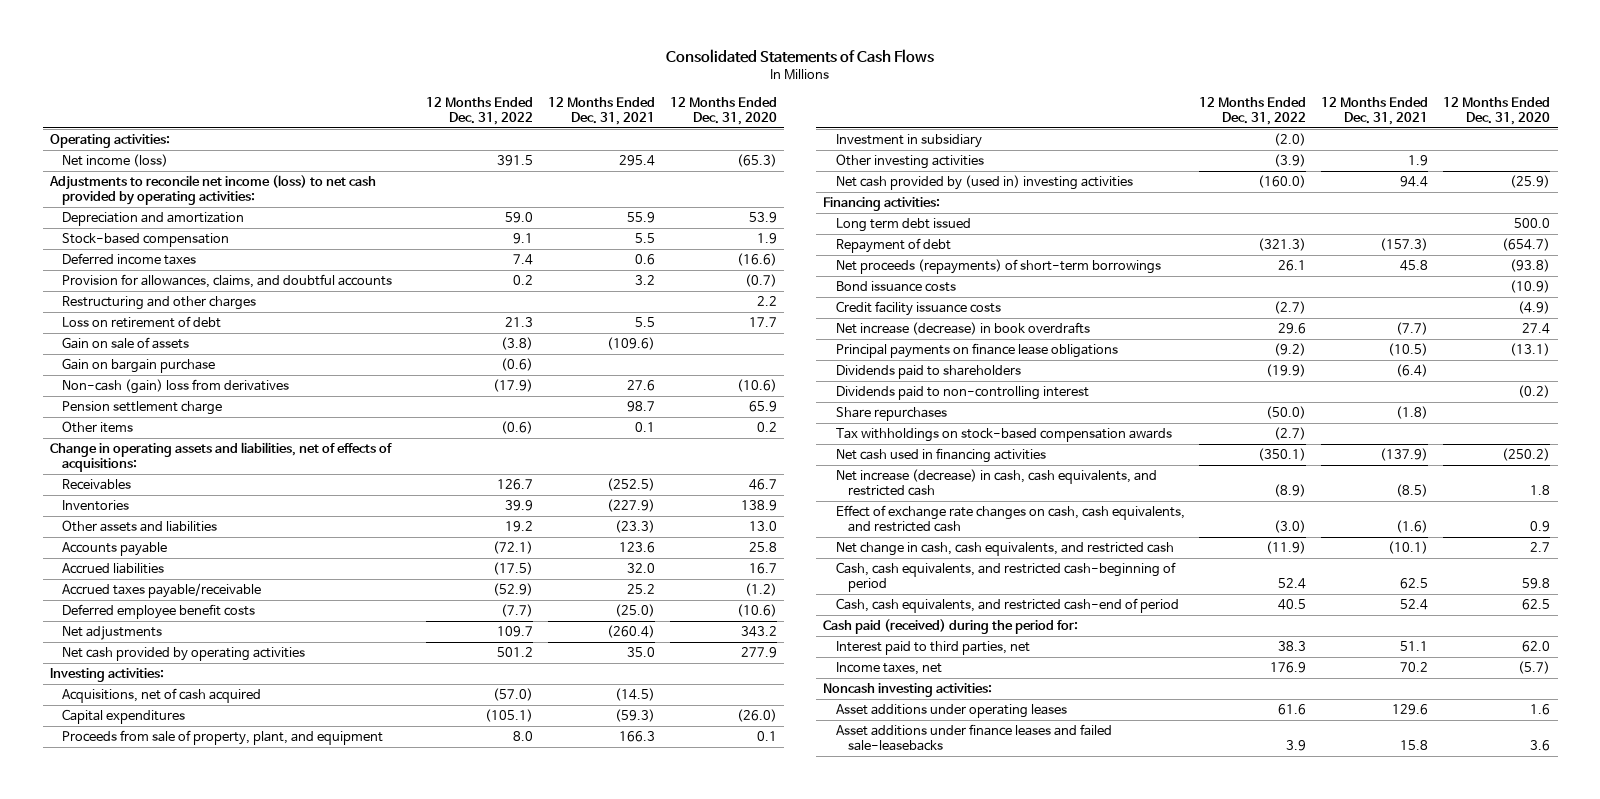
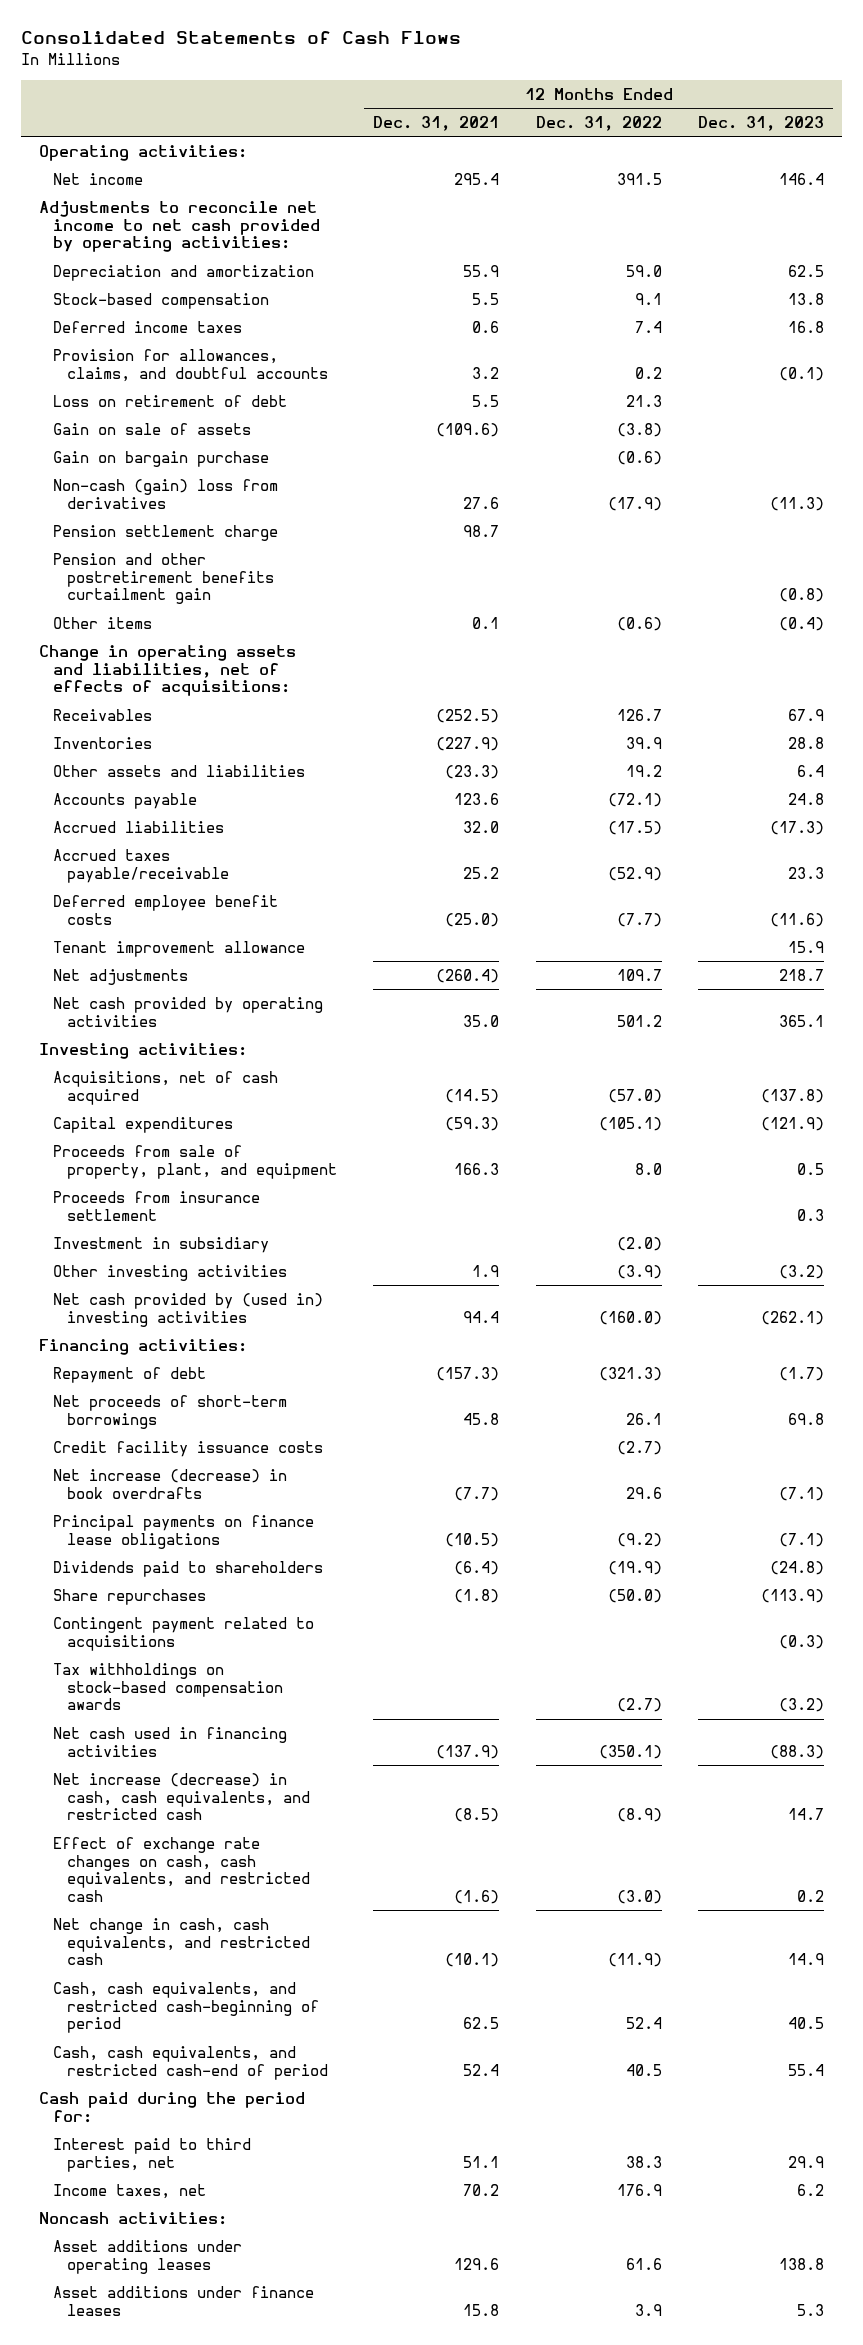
[669,96,777,125] 12 Months Ended Dec. 31, 2020 -> none
none -> [697,115,824,131] Dec. 31, 2023
[62,154,169,168] Net income (loss) -> [53,172,144,185] Net income
[49,175,377,205] Adjustments to reconcile net income (loss) to net cash provided by operating activities: -> [38,200,321,253] Adjustments to reconcile net income to net cash provided by operating activities:
[62,296,257,311] Restructuring and other charges -> none
none -> [53,552,275,605] Pension and other postretirement benefits curtailment gain
none -> [53,940,306,957] Tenant improvement allowance
none -> [53,1190,261,1221] Proceeds from insurance settlement
[835,218,971,233] Long term debt issued -> none
[835,281,956,293] Bond issuance costs -> none
[835,259,1161,275] Net proceeds (repayments) of short-term borrowings -> [53,1394,288,1429] Net proceeds of short-term borrowings
[835,386,1089,401] Dividends paid to non-controlling interest -> none
none -> [53,1616,315,1651] Contingent payment related to acquisitions
[823,619,1079,635] Cash paid (received) during the period for: -> [38,2091,305,2123] Cash paid during the period for:
[823,683,993,698] Noncash investing activities: -> [38,2211,227,2225] Noncash activities:
[835,724,1112,751] Asset additions under finance leases and failed sale-leasebacks -> [53,2285,315,2316] Asset additions under finance leases

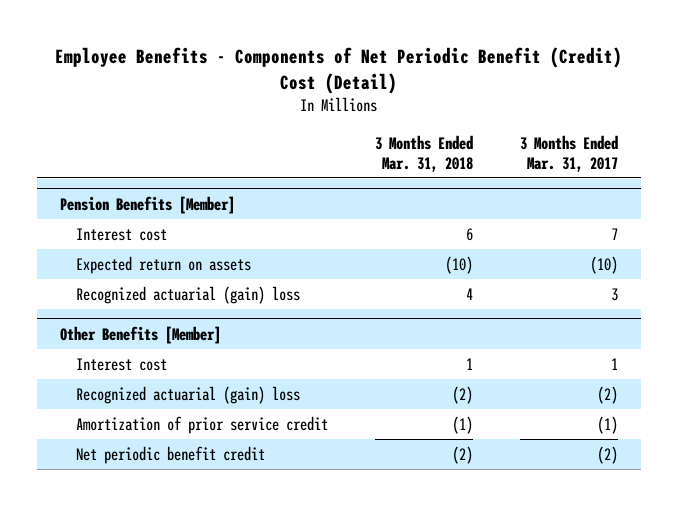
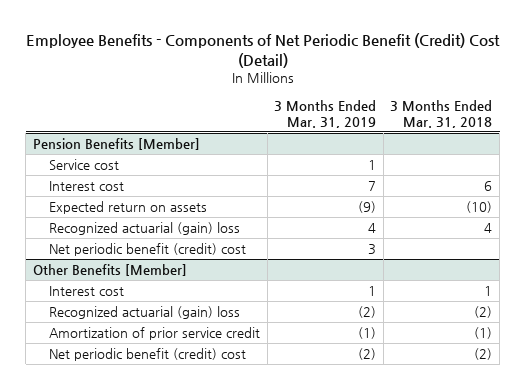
[519,135,618,172] 3 Months Ended Mar. 31, 2017 -> none
none -> [274,99,377,128] 3 Months Ended Mar. 31, 2019
none -> [48,159,119,171] Service cost
none -> [48,243,246,257] Net periodic benefit (credit) cost
[76,445,266,464] Net periodic benefit credit -> [48,348,246,362] Net periodic benefit (credit) cost

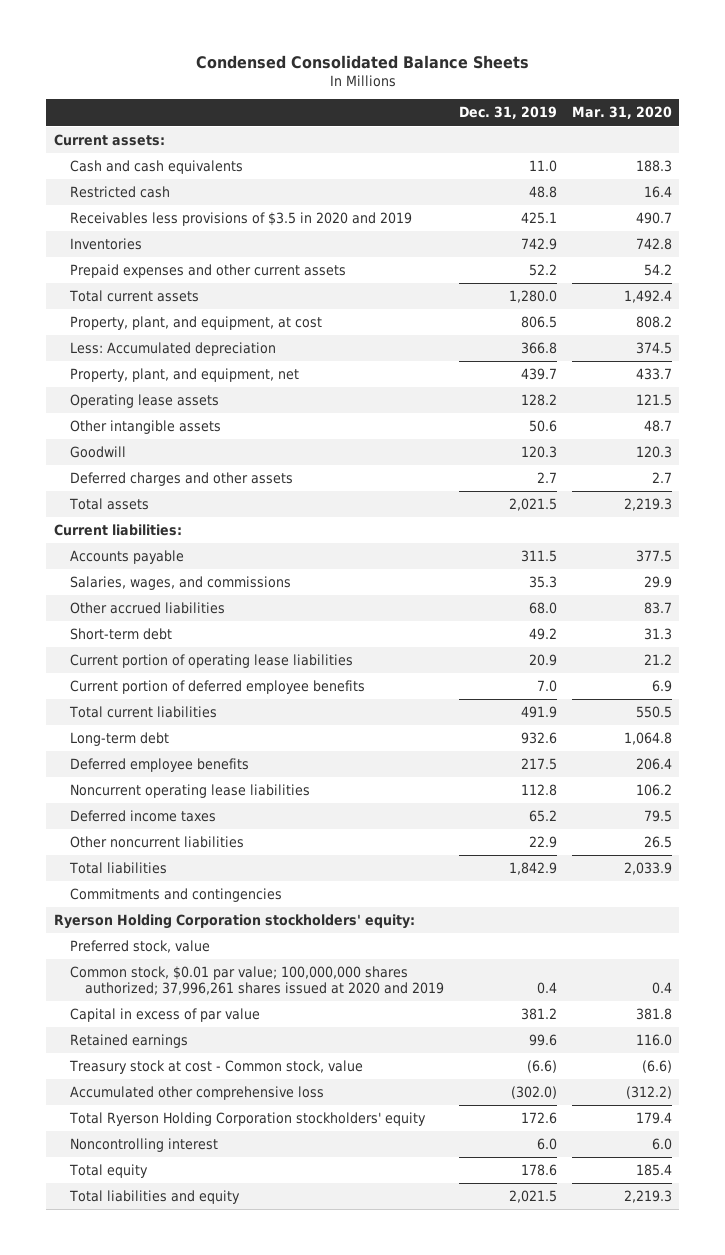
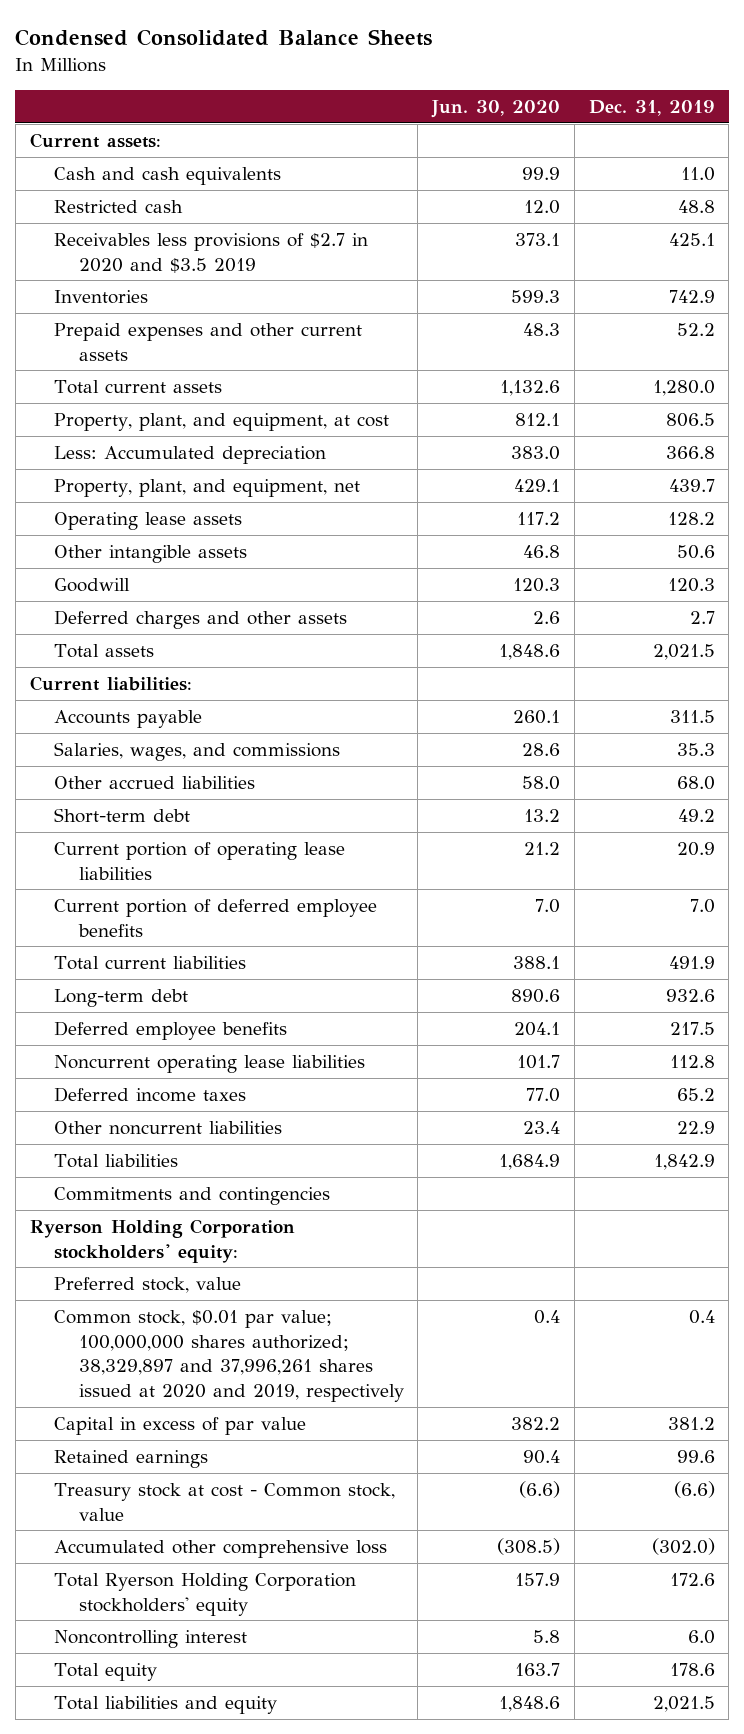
[571,106,672,120] Mar. 31, 2020 -> none
none -> [431,100,561,119] Jun. 30, 2020
[69,212,412,227] Receivables less provisions of $3.5 in 2020 and 2019 -> [54,232,369,273] Receivables less provisions of $2.7 in 2020 and $3.5 2019
[69,966,445,995] Common stock, $0.01 par value; 100,000,000 shares authorized; 37,996,261 shares issued at 2020 and 2019 -> [54,1309,404,1403] Common stock, $0.01 par value; 100,000,000 shares authorized; 38,329,897 and 37,996,261 shares issued at 2020 and 2019, respectively

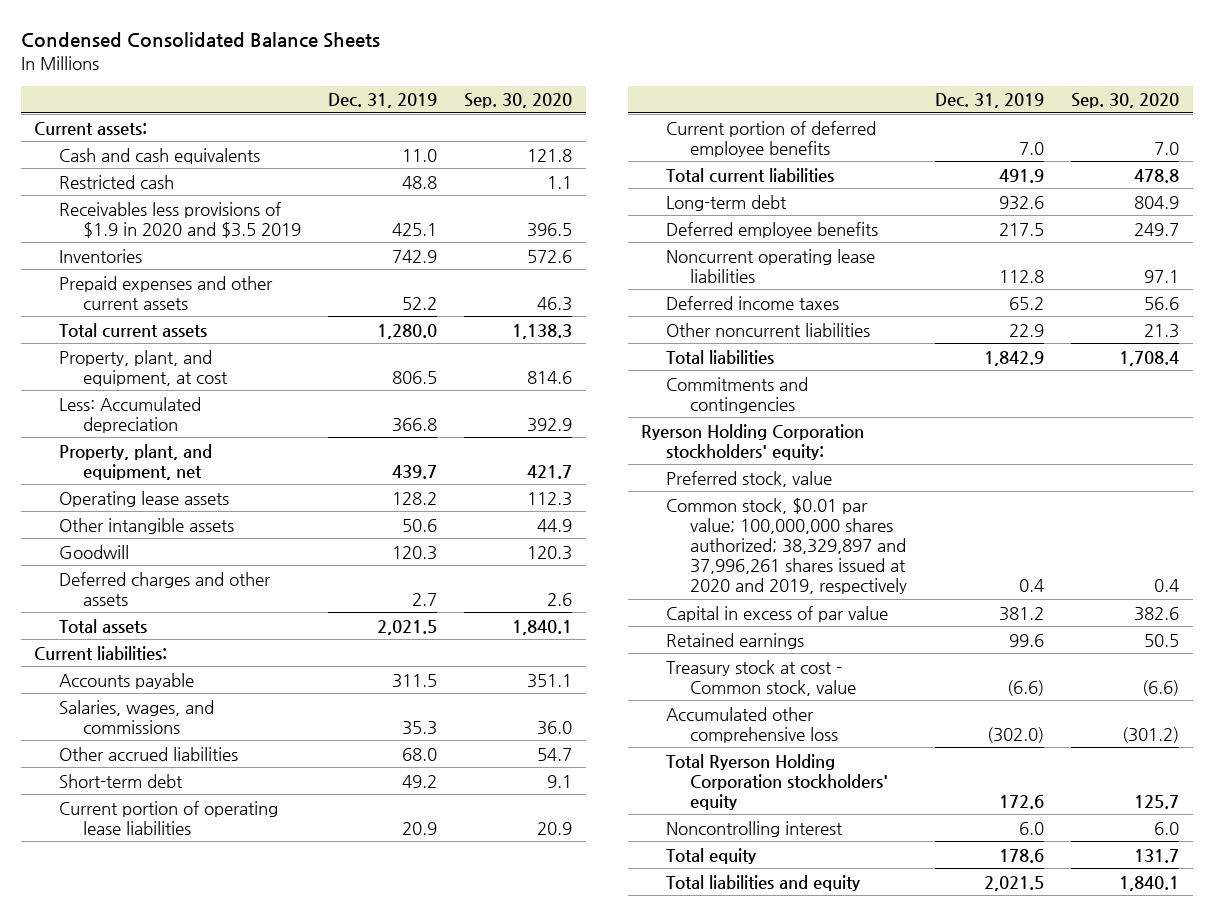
[431,100,561,119] Jun. 30, 2020 -> none
none -> [464,93,573,109] Sep. 30, 2020
[54,232,369,273] Receivables less provisions of $2.7 in 2020 and $3.5 2019 -> [58,201,302,238] Receivables less provisions of $1.9 in 2020 and $3.5 2019

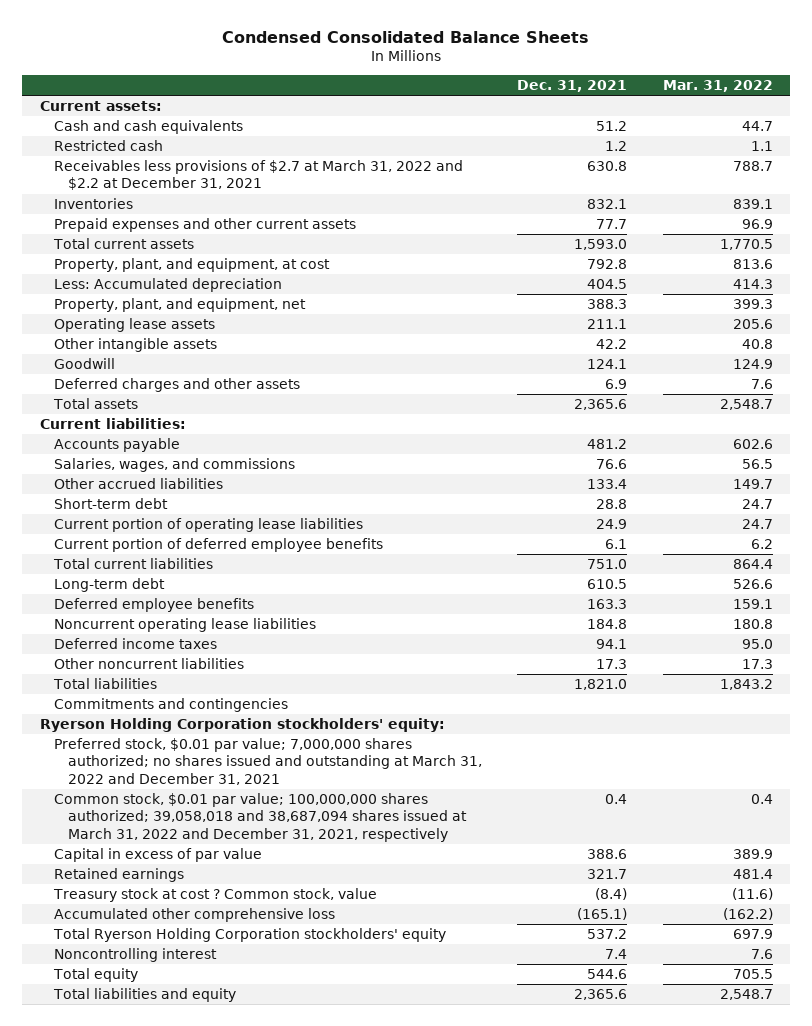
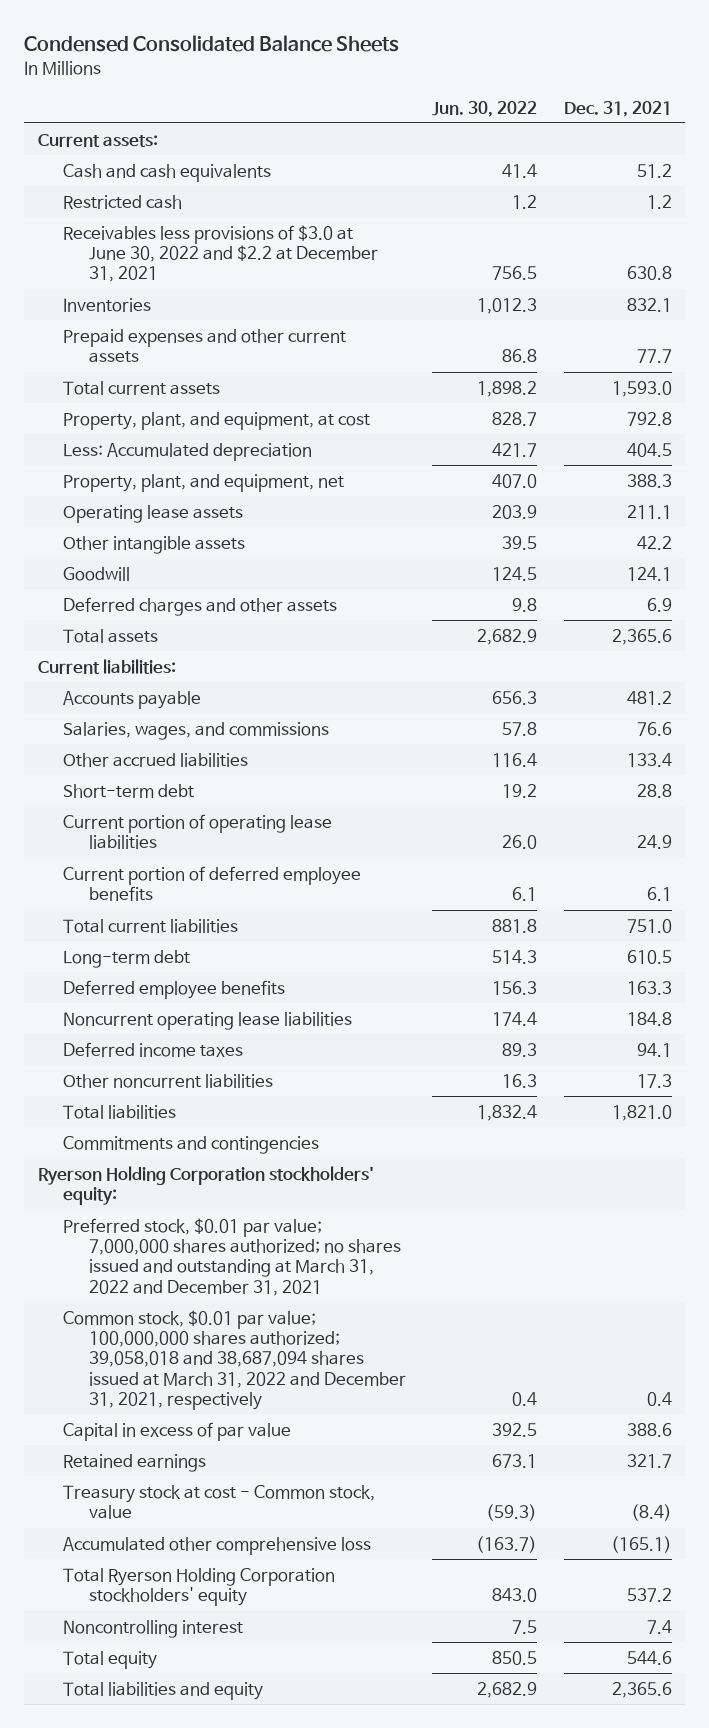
[662,79,773,92] Mar. 31, 2022 -> none
none -> [432,100,538,117] Jun. 30, 2022
[53,160,463,191] Receivables less provisions of $2.7 at March 31, 2022 and $2.2 at December 31, 2021 -> [63,224,378,283] Receivables less provisions of $3.0 at June 30, 2022 and $2.2 at December 31, 2021
[52,888,377,903] Treasury stock at cost ? Common stock, value -> [63,1484,376,1520] Treasury stock at cost - Common stock, value

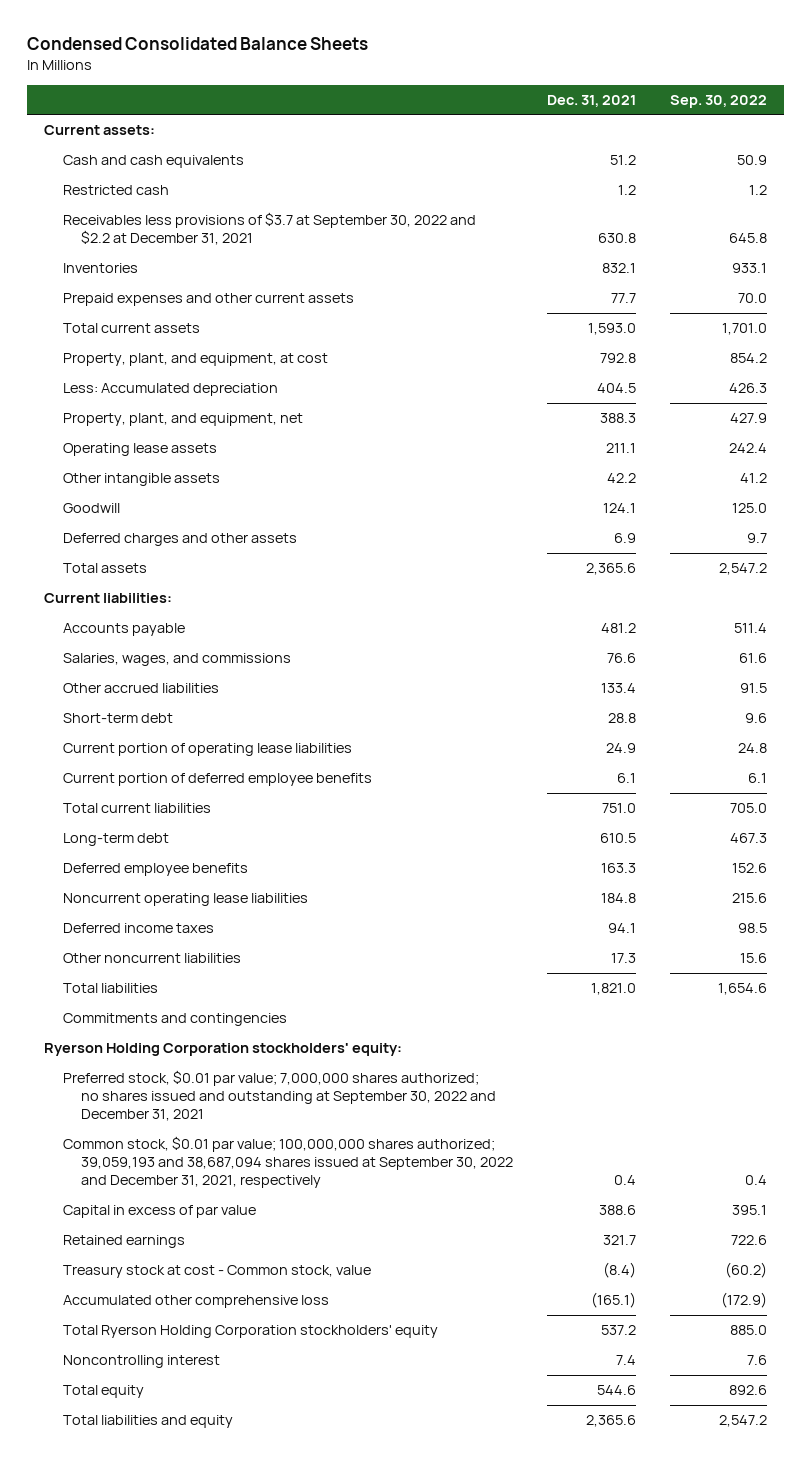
[432,100,538,117] Jun. 30, 2022 -> none
none -> [670,94,768,108] Sep. 30, 2022
[63,224,378,283] Receivables less provisions of $3.0 at June 30, 2022 and $2.2 at December 31, 2021 -> [62,212,476,246] Receivables less provisions of $3.7 at September 30, 2022 and $2.2 at December 31, 2021
[63,1217,401,1296] Preferred stock, $0.01 par value; 7,000,000 shares authorized; no shares issued and outstanding at March 31, 2022 and December 31, 2021 -> [62,1070,496,1122] Preferred stock, $0.01 par value; 7,000,000 shares authorized; no shares issued and outstanding at September 30, 2022 and December 31, 2021
[63,1309,406,1410] Common stock, $0.01 par value; 100,000,000 shares authorized; 39,058,018 and 38,687,094 shares issued at March 31, 2022 and December 31, 2021, respectively -> [62,1136,513,1189] Common stock, $0.01 par value; 100,000,000 shares authorized; 39,059,193 and 38,687,094 shares issued at September 30, 2022 and December 31, 2021, respectively

